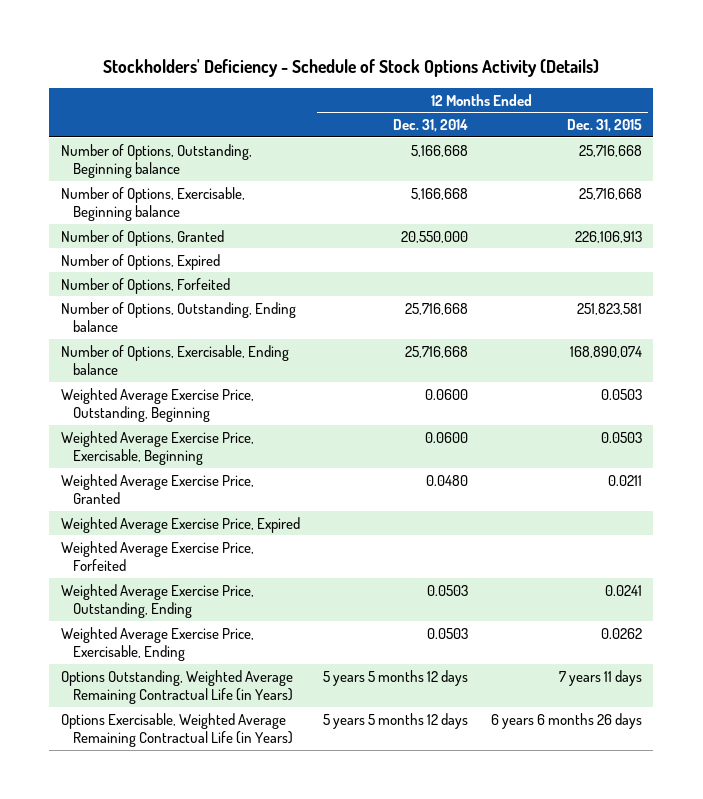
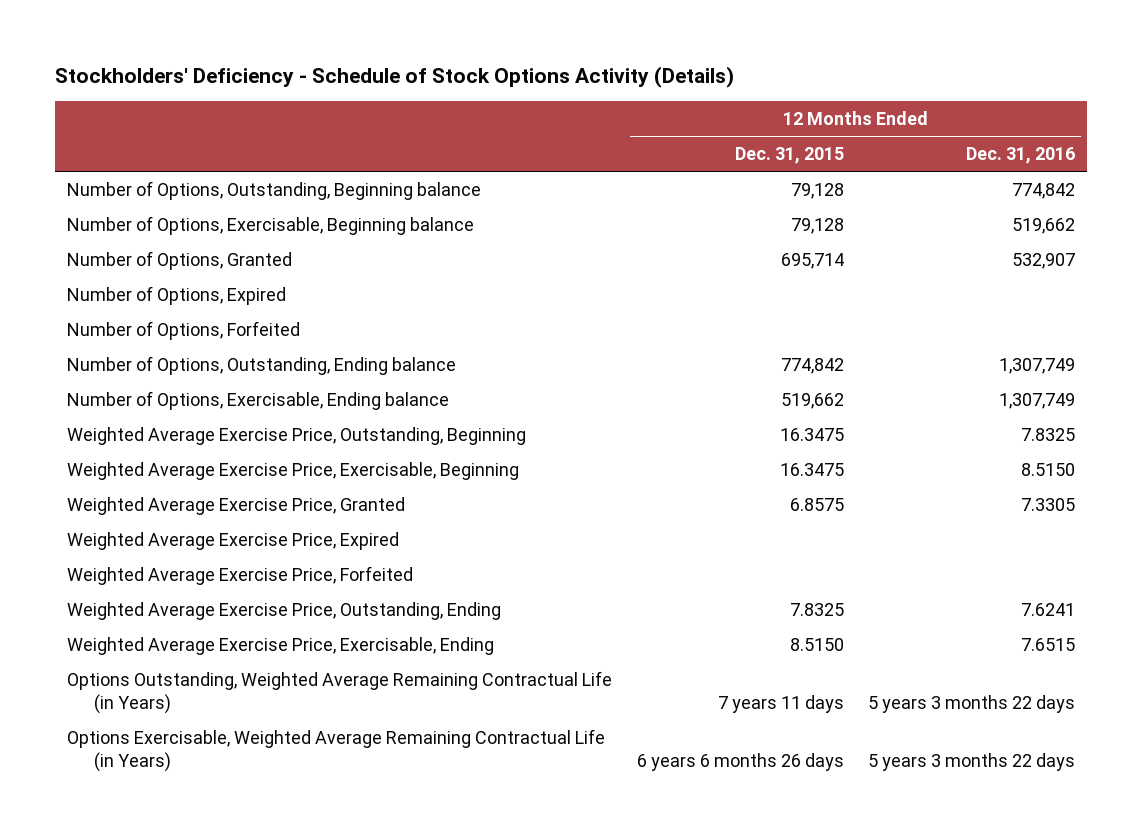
[392,118,468,132] Dec. 31, 2014 -> none
none -> [965,147,1075,165] Dec. 31, 2016
[578,144,642,157] 25,716,668 -> [790,182,844,199] 79,128
[578,187,642,200] 25,716,668 -> [790,217,844,234] 79,128
[574,230,642,243] 226,106,913 -> [780,252,844,269] 695,714
[576,302,642,315] 251,823,581 -> [780,357,844,374] 774,842
[569,345,642,358] 168,890,074 -> [780,392,844,409] 519,662
[600,388,642,400] 0.0503 -> [779,427,844,441] 16.3475
[600,431,642,443] 0.0503 -> [779,462,844,476] 16.3475
[607,474,642,486] 0.0211 -> [789,497,844,511] 6.8575
[604,584,642,596] 0.0241 -> [789,602,844,616] 7.8325
[600,627,642,639] 0.0262 -> [789,637,844,651] 8.5150

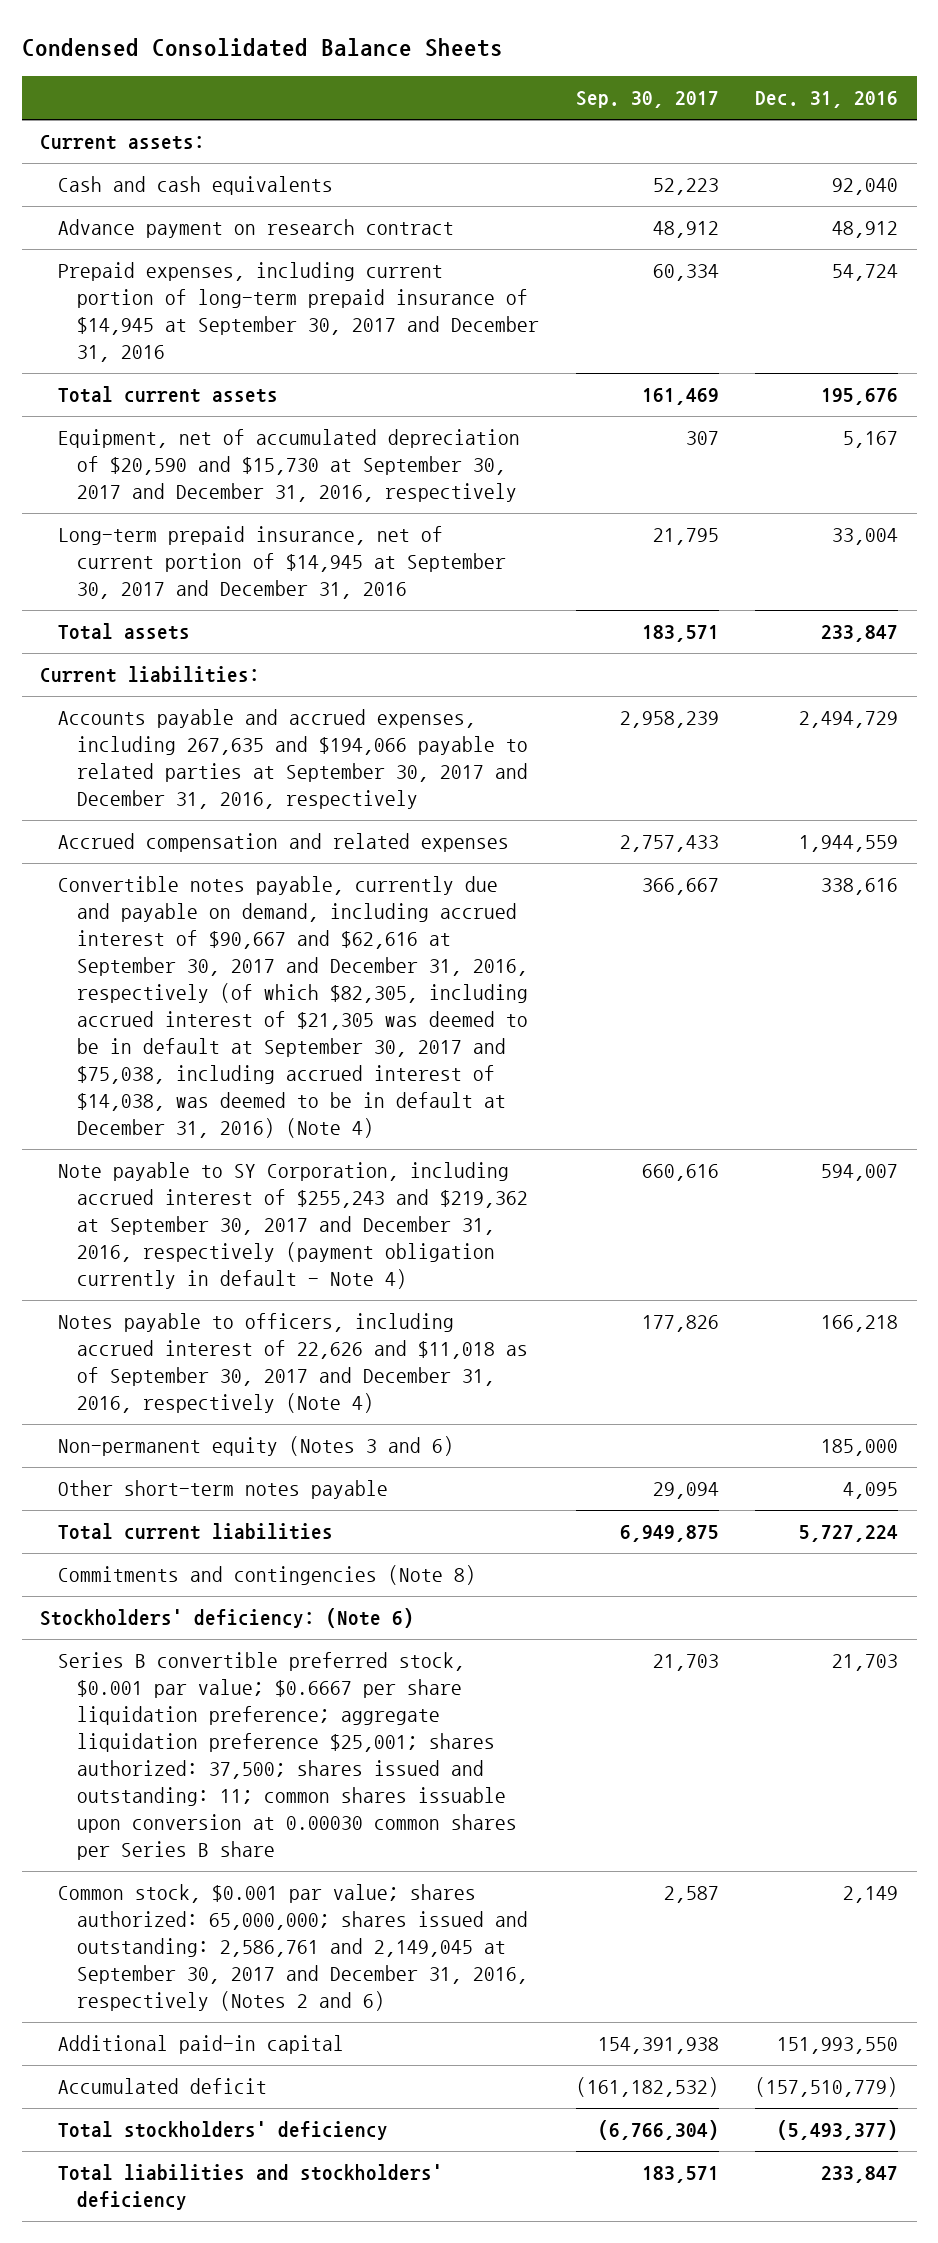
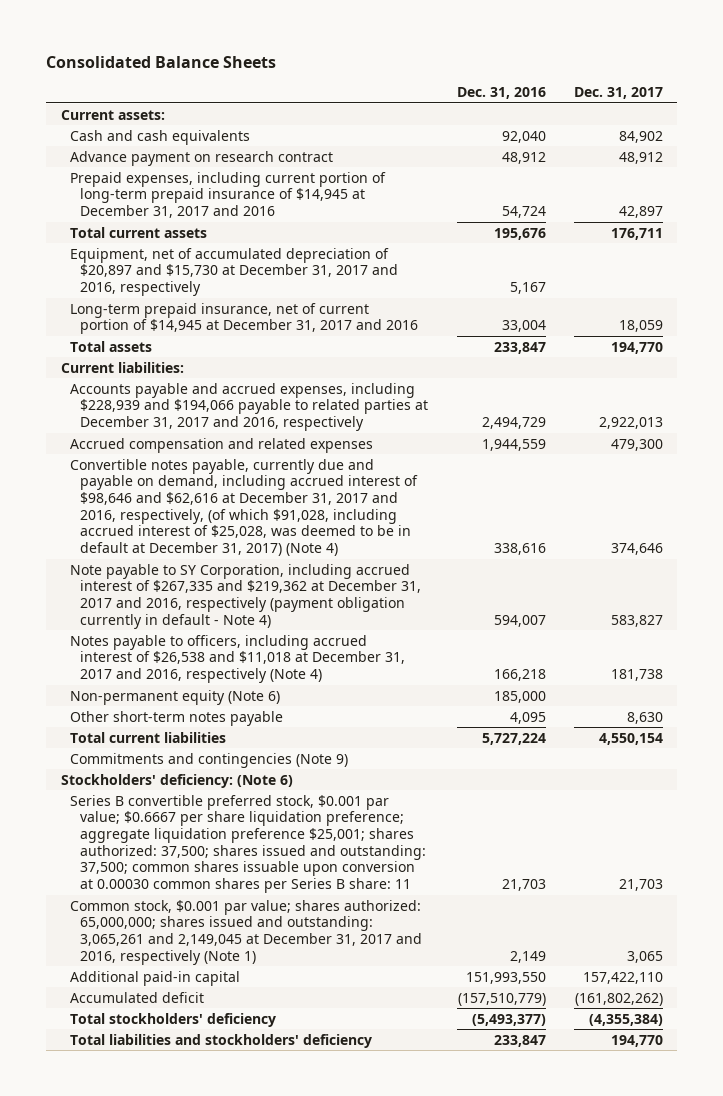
[21,37,503,57] Condensed Consolidated Balance Sheets -> [46,55,277,68] Consolidated Balance Sheets
[575,91,719,109] Sep. 30, 2017 -> none
none -> [573,87,663,100] Dec. 31, 2017
[58,262,540,363] Prepaid expenses, including current portion of long-term prepaid insurance of $14,945 at September 30, 2017 and December 31, 2016 -> [70,171,387,218] Prepaid expenses, including current portion of long-term prepaid insurance of $14,945 at December 31, 2017 and 2016
[58,429,521,503] Equipment, net of accumulated depreciation of $20,590 and $15,730 at September 30, 2017 and December 31, 2016, respectively -> [70,247,399,296] Equipment, net of accumulated depreciation of $20,897 and $15,730 at December 31, 2017 and 2016, respectively
[58,526,507,600] Long-term prepaid insurance, net of current portion of $14,945 at September 30, 2017 and December 31, 2016 -> [70,302,419,335] Long-term prepaid insurance, net of current portion of $14,945 at December 31, 2017 and 2016
[58,709,529,810] Accounts payable and accrued expenses, including 267,635 and $194,066 payable to related parties at September 30, 2017 and December 31, 2016, respectively -> [70,382,429,431] Accounts payable and accrued expenses, including $228,939 and $194,066 payable to related parties at December 31, 2017 and 2016, respectively
[58,876,529,1139] Convertible notes payable, currently due and payable on demand, including accrued interest of $90,667 and $62,616 at September 30, 2017 and December 31, 2016, respectively (of which $82,305, including accrued interest of $21,305 was deemed to be in default at September 30, 2017 and $75,038, including accrued interest of $14,038, was deemed to be in default at December 31, 2016) (Note 4) -> [70,458,419,557] Convertible notes payable, currently due and payable on demand, including accrued interest of $98,646 and $62,616 at December 31, 2017 and 2016, respectively, (of which $91,028, including accrued interest of $25,028, was deemed to be in default at December 31, 2017) (Note 4)
[58,1162,529,1290] Note payable to SY Corporation, including accrued interest of $255,243 and $219,362 at September 30, 2017 and December 31, 2016, respectively (payment obligation currently in default - Note 4) -> [70,563,422,629] Note payable to SY Corporation, including accrued interest of $267,335 and $219,362 at December 31, 2017 and 2016, respectively (payment obligation currently in default - Note 4)
[58,1313,529,1414] Notes payable to officers, including accrued interest of 22,626 and $11,018 as of September 30, 2017 and December 31, 2016, respectively (Note 4) -> [70,634,406,683] Notes payable to officers, including accrued interest of $26,538 and $11,018 at December 31, 2017 and 2016, respectively (Note 4)
[58,1436,455,1457] Non-permanent equity (Notes 3 and 6) -> [70,689,281,705] Non-permanent equity (Note 6)
[58,1565,477,1586] Commitments and contingencies (Note 8) -> [70,752,349,768] Commitments and contingencies (Note 9)
[58,1652,518,1861] Series B convertible preferred stock, $0.001 par value; $0.6667 per share liquidation preference; aggregate liquidation preference $25,001; shares authorized: 37,500; shares issued and outstanding: 11; common shares issuable upon conversion at 0.00030 common shares per Series B share -> [70,794,427,894] Series B convertible preferred stock, $0.001 par value; $0.6667 per share liquidation preference; aggregate liquidation preference $25,001; shares authorized: 37,500; shares issued and outstanding: 37,500; common shares issuable upon conversion at 0.00030 common shares per Series B share: 11
[58,1884,529,2012] Common stock, $0.001 par value; shares authorized: 65,000,000; shares issued and outstanding: 2,586,761 and 2,149,045 at September 30, 2017 and December 31, 2016, respectively (Notes 2 and 6) -> [70,899,423,965] Common stock, $0.001 par value; shares authorized: 65,000,000; shares issued and outstanding: 3,065,261 and 2,149,045 at December 31, 2017 and 2016, respectively (Note 1)

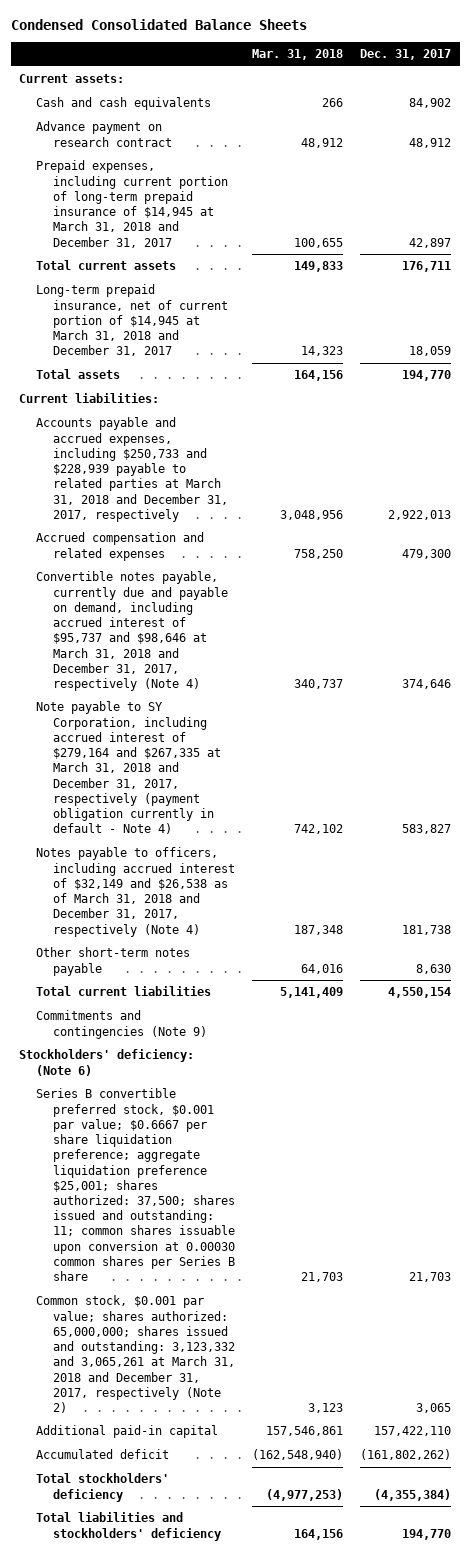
[46,55,277,68] Consolidated Balance Sheets -> [10,18,307,30] Condensed Consolidated Balance Sheets
[456,87,546,100] Dec. 31, 2016 -> none
none -> [251,49,343,61] Mar. 31, 2018
[70,171,387,218] Prepaid expenses, including current portion of long-term prepaid insurance of $14,945 at December 31, 2017 and 2016 -> [36,160,228,248] Prepaid expenses, including current portion of long-term prepaid insurance of $14,945 at March 31, 2018 and December 31, 2017
[70,247,399,296] Equipment, net of accumulated depreciation of $20,897 and $15,730 at December 31, 2017 and 2016, respectively -> none
[70,302,419,335] Long-term prepaid insurance, net of current portion of $14,945 at December 31, 2017 and 2016 -> [36,284,228,357] Long-term prepaid insurance, net of current portion of $14,945 at March 31, 2018 and December 31, 2017
[70,382,429,431] Accounts payable and accrued expenses, including $228,939 and $194,066 payable to related parties at December 31, 2017 and 2016, respectively -> [36,417,228,522] Accounts payable and accrued expenses, including $250,733 and $228,939 payable to related parties at March 31, 2018 and December 31, 2017, respectively
[70,689,281,705] Non-permanent equity (Note 6) -> none
[70,458,419,557] Convertible notes payable, currently due and payable on demand, including accrued interest of $98,646 and $62,616 at December 31, 2017 and 2016, respectively, (of which $91,028, including accrued interest of $25,028, was deemed to be in default at December 31, 2017) (Note 4) -> [36,571,228,691] Convertible notes payable, currently due and payable on demand, including accrued interest of $95,737 and $98,646 at March 31, 2018 and December 31, 2017, respectively (Note 4)
[70,563,422,629] Note payable to SY Corporation, including accrued interest of $267,335 and $219,362 at December 31, 2017 and 2016, respectively (payment obligation currently in default - Note 4) -> [36,701,221,835] Note payable to SY Corporation, including accrued interest of $279,164 and $267,335 at March 31, 2018 and December 31, 2017, respectively (payment obligation currently in default - Note 4)
[70,634,406,683] Notes payable to officers, including accrued interest of $26,538 and $11,018 at December 31, 2017 and 2016, respectively (Note 4) -> [36,847,235,937] Notes payable to officers, including accrued interest of $32,149 and $26,538 as of March 31, 2018 and December 31, 2017, respectively (Note 4)
[70,794,427,894] Series B convertible preferred stock, $0.001 par value; $0.6667 per share liquidation preference; aggregate liquidation preference $25,001; shares authorized: 37,500; shares issued and outstanding: 37,500; common shares issuable upon conversion at 0.00030 common shares per Series B share: 11 -> [36,1088,235,1282] Series B convertible preferred stock, $0.001 par value; $0.6667 per share liquidation preference; aggregate liquidation preference $25,001; shares authorized: 37,500; shares issued and outstanding: 11; common shares issuable upon conversion at 0.00030 common shares per Series B share
[70,899,423,965] Common stock, $0.001 par value; shares authorized: 65,000,000; shares issued and outstanding: 3,065,261 and 2,149,045 at December 31, 2017 and 2016, respectively (Note 1) -> [36,1295,235,1413] Common stock, $0.001 par value; shares authorized: 65,000,000; shares issued and outstanding: 3,123,332 and 3,065,261 at March 31, 2018 and December 31, 2017, respectively (Note 2)

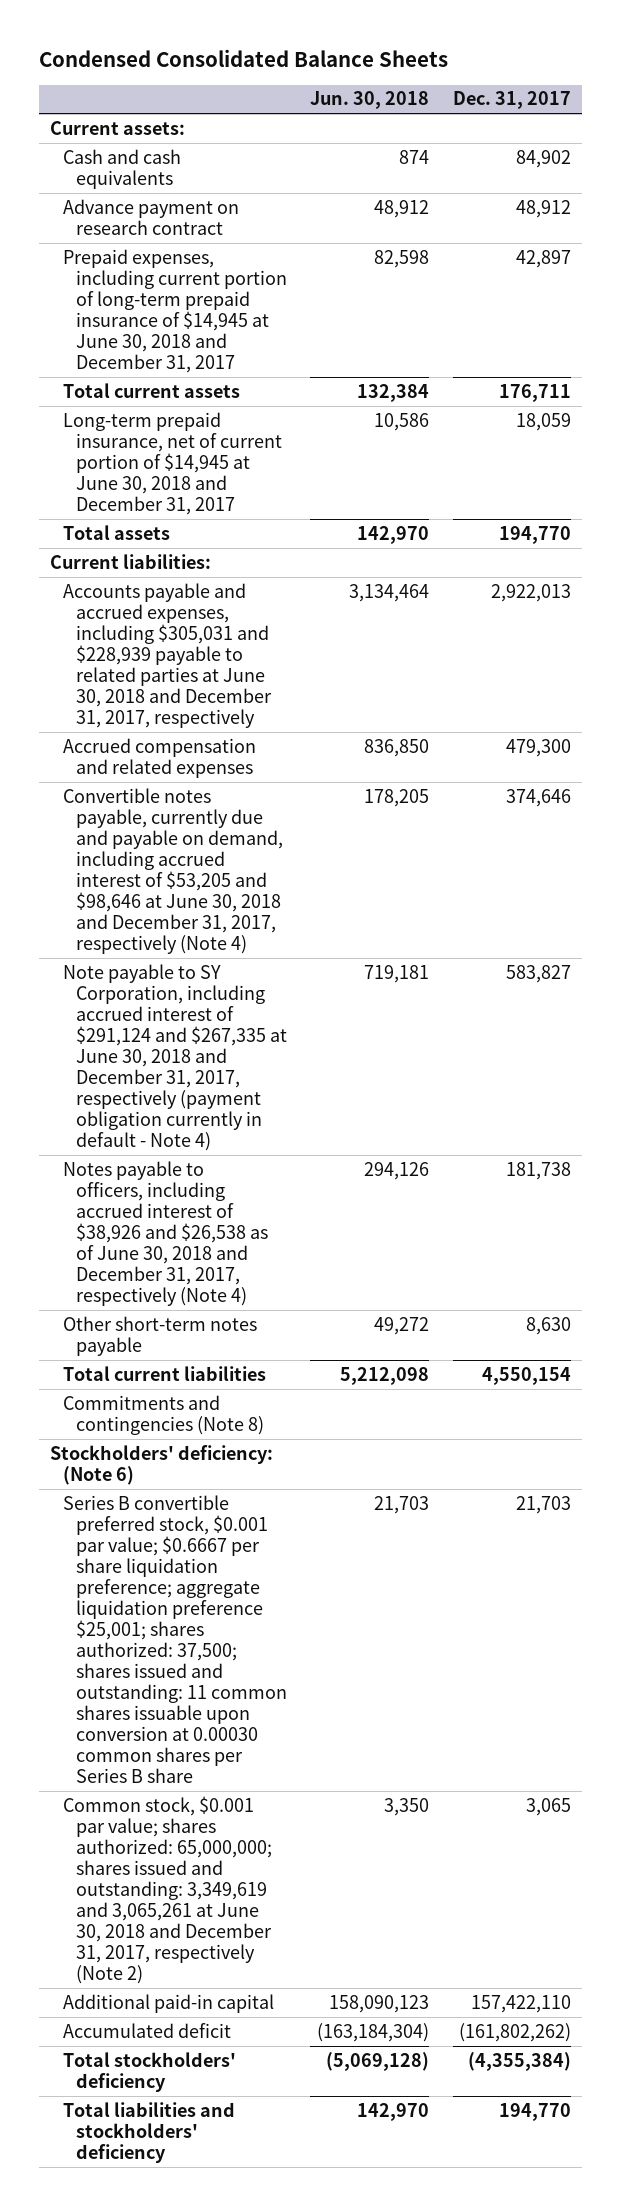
[251,49,343,61] Mar. 31, 2018 -> none
none -> [310,91,430,110] Jun. 30, 2018
[36,160,228,248] Prepaid expenses, including current portion of long-term prepaid insurance of $14,945 at March 31, 2018 and December 31, 2017 -> [63,248,288,373] Prepaid expenses, including current portion of long-term prepaid insurance of $14,945 at June 30, 2018 and December 31, 2017
[36,284,228,357] Long-term prepaid insurance, net of current portion of $14,945 at March 31, 2018 and December 31, 2017 -> [63,411,283,515] Long-term prepaid insurance, net of current portion of $14,945 at June 30, 2018 and December 31, 2017
[36,417,228,522] Accounts payable and accrued expenses, including $250,733 and $228,939 payable to related parties at March 31, 2018 and December 31, 2017, respectively -> [63,582,273,728] Accounts payable and accrued expenses, including $305,031 and $228,939 payable to related parties at June 30, 2018 and December 31, 2017, respectively
[36,571,228,691] Convertible notes payable, currently due and payable on demand, including accrued interest of $95,737 and $98,646 at March 31, 2018 and December 31, 2017, respectively (Note 4) -> [63,787,284,954] Convertible notes payable, currently due and payable on demand, including accrued interest of $53,205 and $98,646 at June 30, 2018 and December 31, 2017, respectively (Note 4)
[36,701,221,835] Note payable to SY Corporation, including accrued interest of $279,164 and $267,335 at March 31, 2018 and December 31, 2017, respectively (payment obligation currently in default - Note 4) -> [63,963,288,1151] Note payable to SY Corporation, including accrued interest of $291,124 and $267,335 at June 30, 2018 and December 31, 2017, respectively (payment obligation currently in default - Note 4)
[36,847,235,937] Notes payable to officers, including accrued interest of $32,149 and $26,538 as of March 31, 2018 and December 31, 2017, respectively (Note 4) -> [63,1160,269,1306] Notes payable to officers, including accrued interest of $38,926 and $26,538 as of June 30, 2018 and December 31, 2017, respectively (Note 4)
[36,1010,207,1039] Commitments and contingencies (Note 9) -> [63,1394,265,1435] Commitments and contingencies (Note 8)
[36,1088,235,1282] Series B convertible preferred stock, $0.001 par value; $0.6667 per share liquidation preference; aggregate liquidation preference $25,001; shares authorized: 37,500; shares issued and outstanding: 11; common shares issuable upon conversion at 0.00030 common shares per Series B share -> [63,1494,288,1784] Series B convertible preferred stock, $0.001 par value; $0.6667 per share liquidation preference; aggregate liquidation preference $25,001; shares authorized: 37,500; shares issued and outstanding: 11 common shares issuable upon conversion at 0.00030 common shares per Series B share
[36,1295,235,1413] Common stock, $0.001 par value; shares authorized: 65,000,000; shares issued and outstanding: 3,123,332 and 3,065,261 at March 31, 2018 and December 31, 2017, respectively (Note 2) -> [63,1795,273,1984] Common stock, $0.001 par value; shares authorized: 65,000,000; shares issued and outstanding: 3,349,619 and 3,065,261 at June 30, 2018 and December 31, 2017, respectively (Note 2)

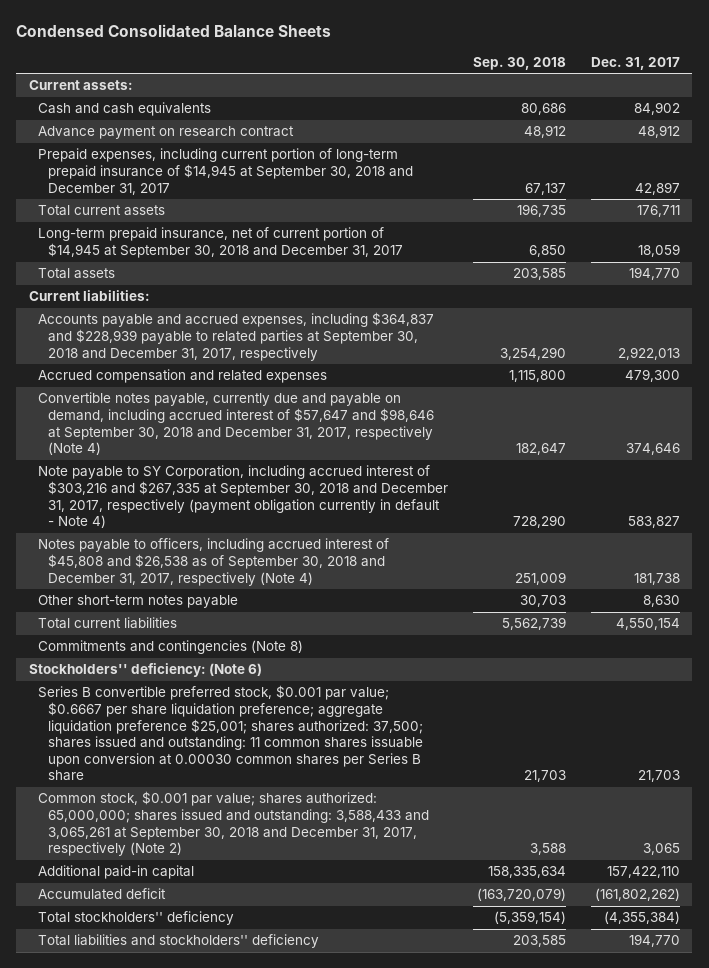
[310,91,430,110] Jun. 30, 2018 -> none
none -> [472,56,566,70] Sep. 30, 2018
[63,248,288,373] Prepaid expenses, including current portion of long-term prepaid insurance of $14,945 at June 30, 2018 and December 31, 2017 -> [38,148,413,195] Prepaid expenses, including current portion of long-term prepaid insurance of $14,945 at September 30, 2018 and December 31, 2017
[63,411,283,515] Long-term prepaid insurance, net of current portion of $14,945 at June 30, 2018 and December 31, 2017 -> [38,227,403,259] Long-term prepaid insurance, net of current portion of $14,945 at September 30, 2018 and December 31, 2017
[63,582,273,728] Accounts payable and accrued expenses, including $305,031 and $228,939 payable to related parties at June 30, 2018 and December 31, 2017, respectively -> [38,312,435,361] Accounts payable and accrued expenses, including $364,837 and $228,939 payable to related parties at September 30, 2018 and December 31, 2017, respectively
[63,787,284,954] Convertible notes payable, currently due and payable on demand, including accrued interest of $53,205 and $98,646 at June 30, 2018 and December 31, 2017, respectively (Note 4) -> [38,392,434,456] Convertible notes payable, currently due and payable on demand, including accrued interest of $57,647 and $98,646 at September 30, 2018 and December 31, 2017, respectively (Note 4)
[63,963,288,1151] Note payable to SY Corporation, including accrued interest of $291,124 and $267,335 at June 30, 2018 and December 31, 2017, respectively (payment obligation currently in default - Note 4) -> [38,465,448,529] Note payable to SY Corporation, including accrued interest of $303,216 and $267,335 at September 30, 2018 and December 31, 2017, respectively (payment obligation currently in default - Note 4)
[63,1160,269,1306] Notes payable to officers, including accrued interest of $38,926 and $26,538 as of June 30, 2018 and December 31, 2017, respectively (Note 4) -> [38,538,390,586] Notes payable to officers, including accrued interest of $45,808 and $26,538 as of September 30, 2018 and December 31, 2017, respectively (Note 4)
[50,1444,274,1485] Stockholders' deficiency: (Note 6) -> [28,663,262,678] Stockholders'' deficiency: (Note 6)
[63,1795,273,1984] Common stock, $0.001 par value; shares authorized: 65,000,000; shares issued and outstanding: 3,349,619 and 3,065,261 at June 30, 2018 and December 31, 2017, respectively (Note 2) -> [38,791,429,857] Common stock, $0.001 par value; shares authorized: 65,000,000; shares issued and outstanding: 3,588,433 and 3,065,261 at September 30, 2018 and December 31, 2017, respectively (Note 2)
[63,2051,237,2092] Total stockholders' deficiency -> [38,911,235,926] Total stockholders'' deficiency
[63,2101,236,2163] Total liabilities and stockholders' deficiency -> [38,934,320,949] Total liabilities and stockholders'' deficiency

